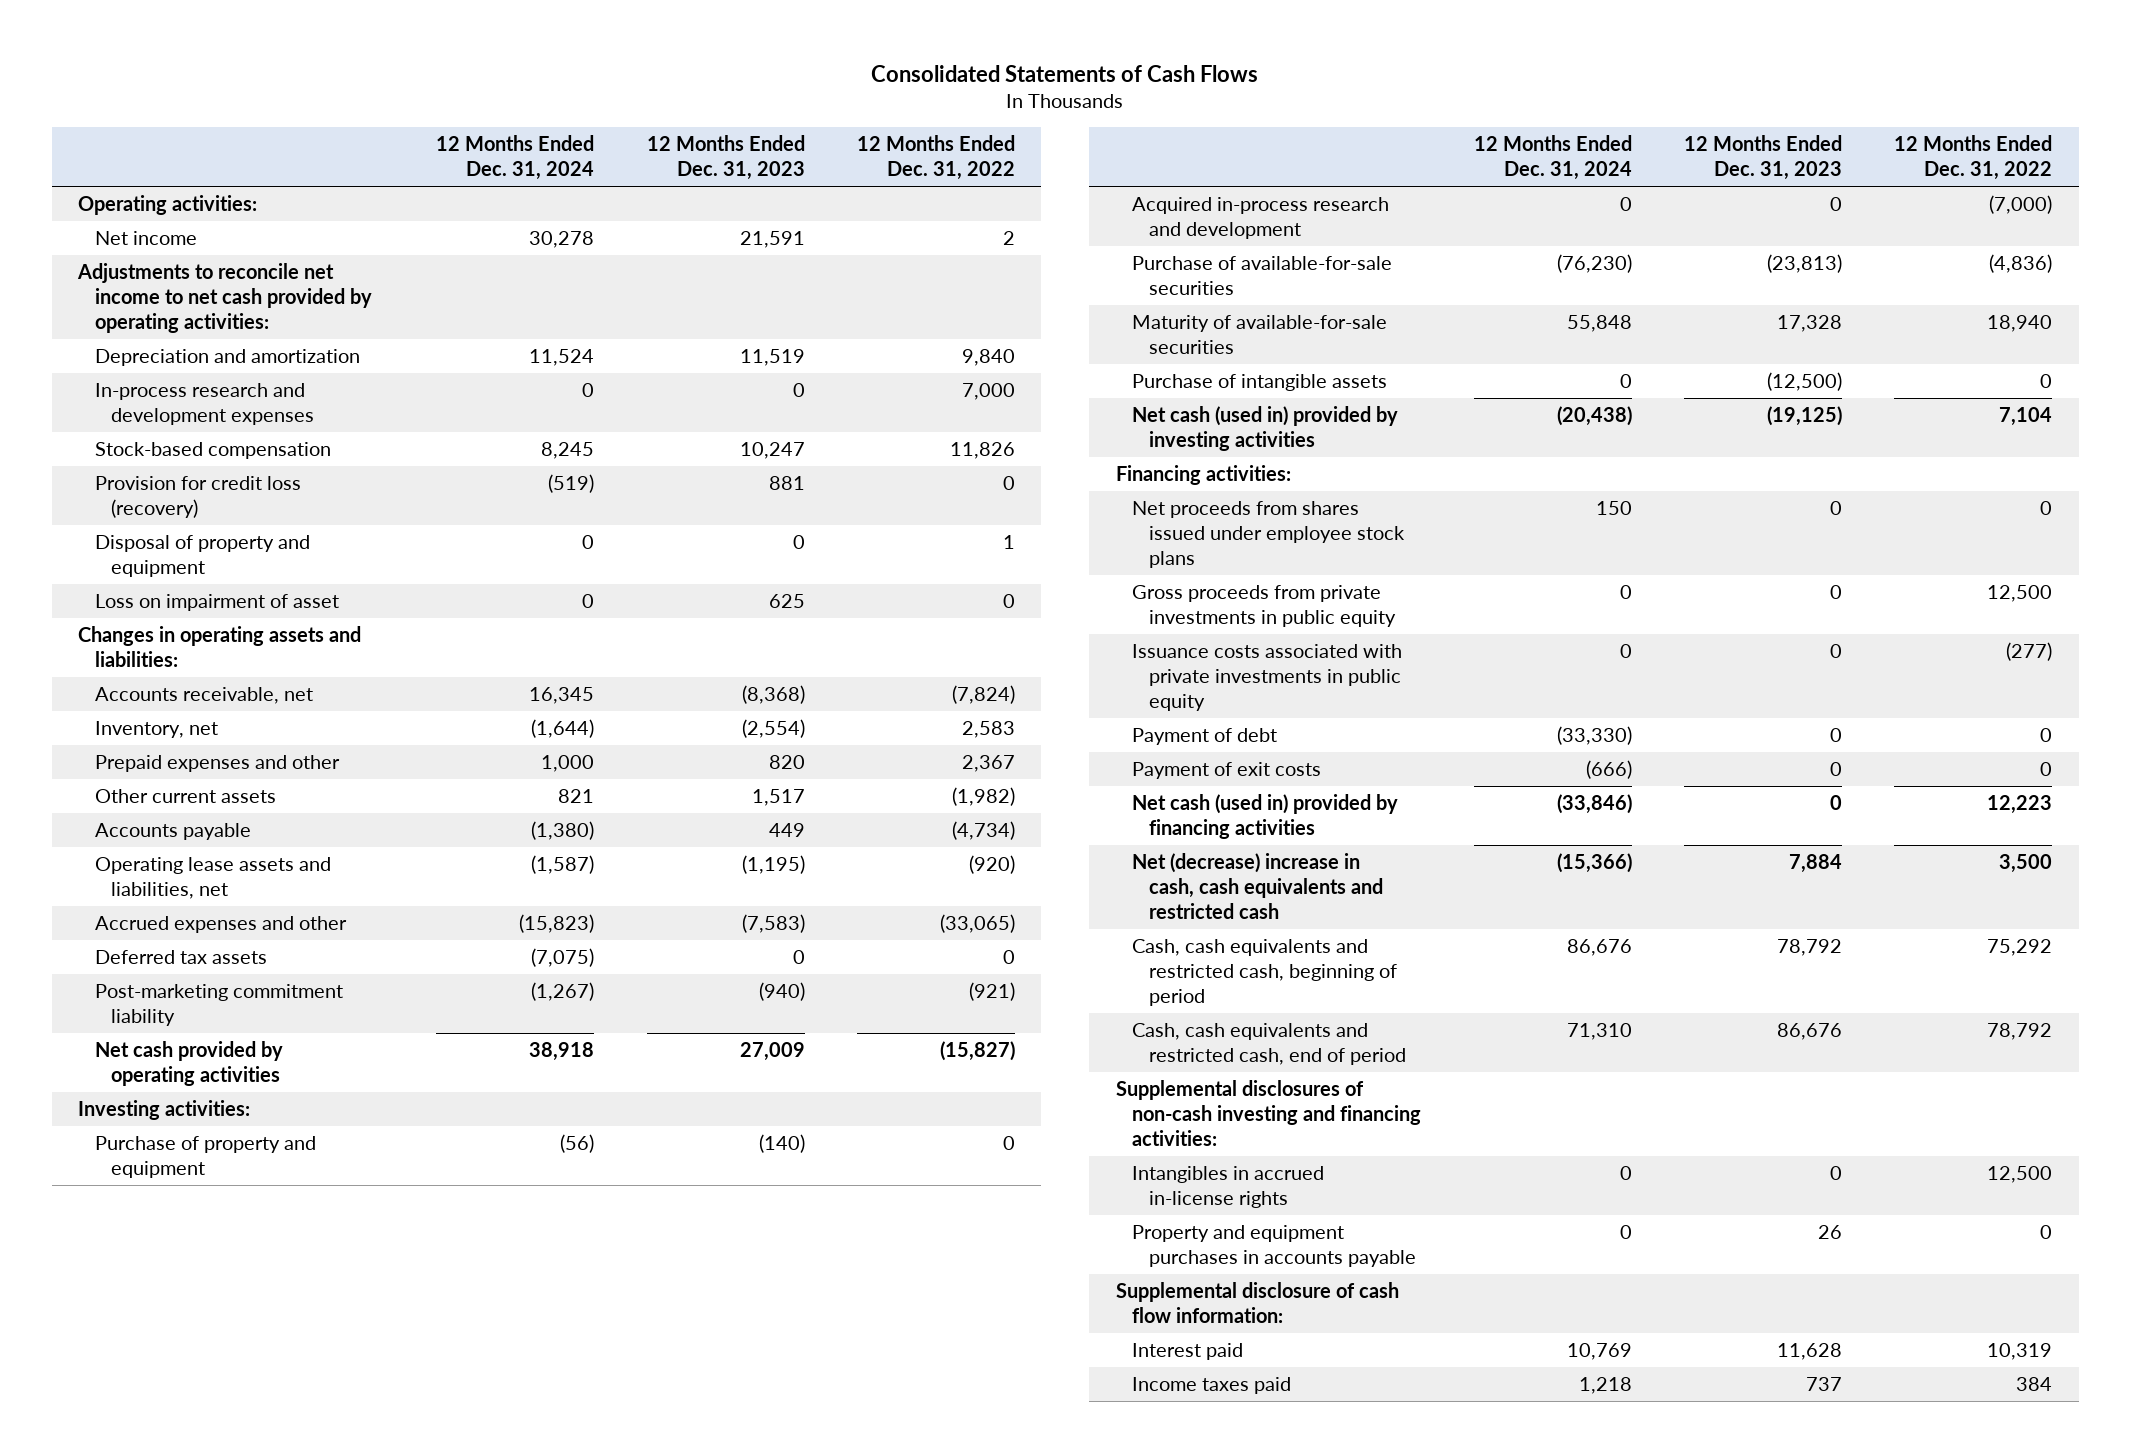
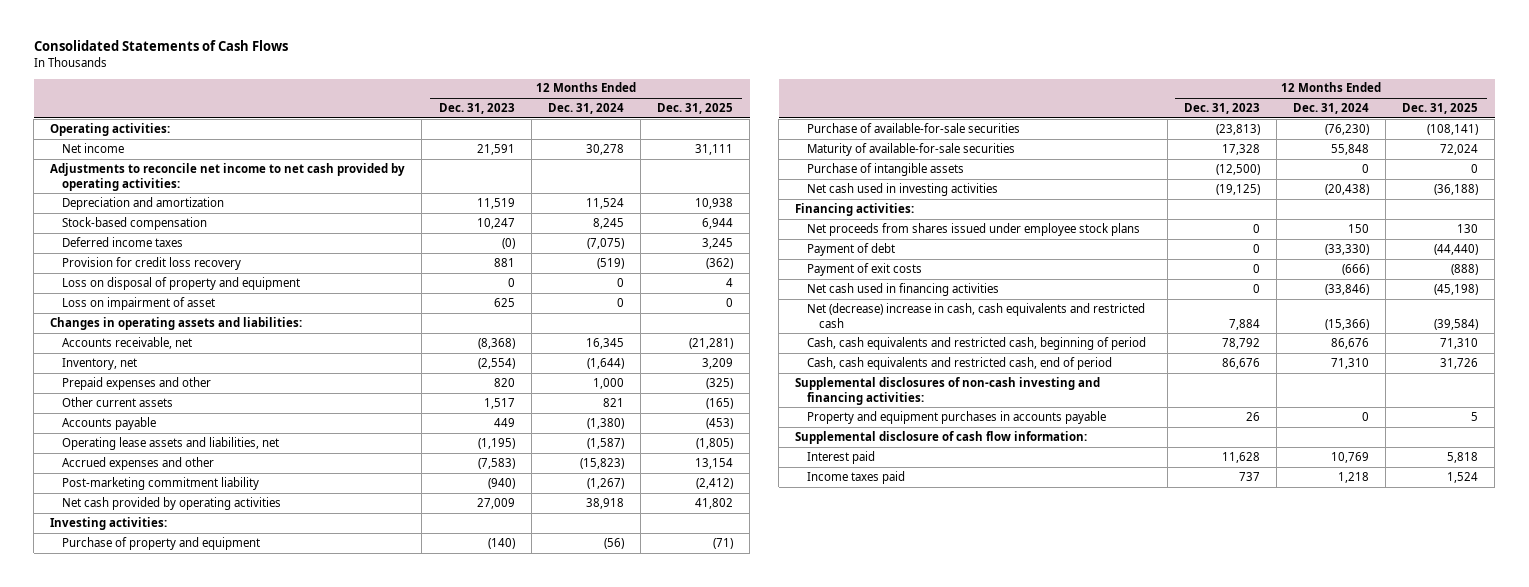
[856,135,1015,181] 12 Months Ended Dec. 31, 2022 -> none
none -> [657,102,734,114] Dec. 31, 2025
[94,383,315,425] In-process research and development expenses -> none
none -> [62,236,184,247] Deferred income taxes
[94,476,301,518] Provision for credit loss (recovery) -> [62,256,242,270] Provision for credit loss recovery
[94,535,310,577] Disposal of property and equipment -> [62,276,301,290] Loss on disposal of property and equipment
[94,950,267,965] Deferred tax assets -> none
[1132,197,1390,239] Acquired in-process research and development -> none
[1132,406,1399,451] Net cash (used in) provided by investing activities -> [807,182,999,196] Net cash used in investing activities
[1132,585,1396,627] Gross proceeds from private investments in public equity -> none
[1132,644,1403,711] Issuance costs associated with private investments in public equity -> none
[1132,794,1399,839] Net cash (used in) provided by financing activities -> [807,282,1000,296] Net cash used in financing activities
[1132,1166,1325,1208] Intangibles in accrued in-license rights -> none

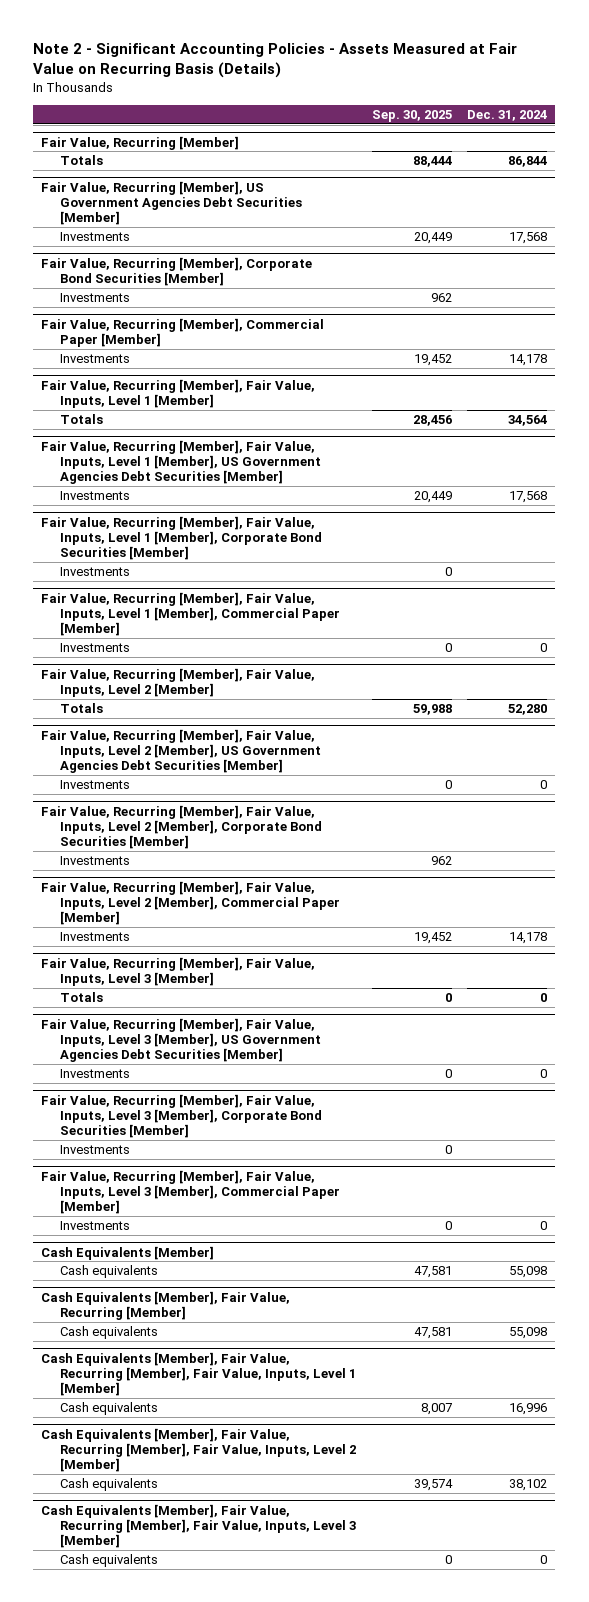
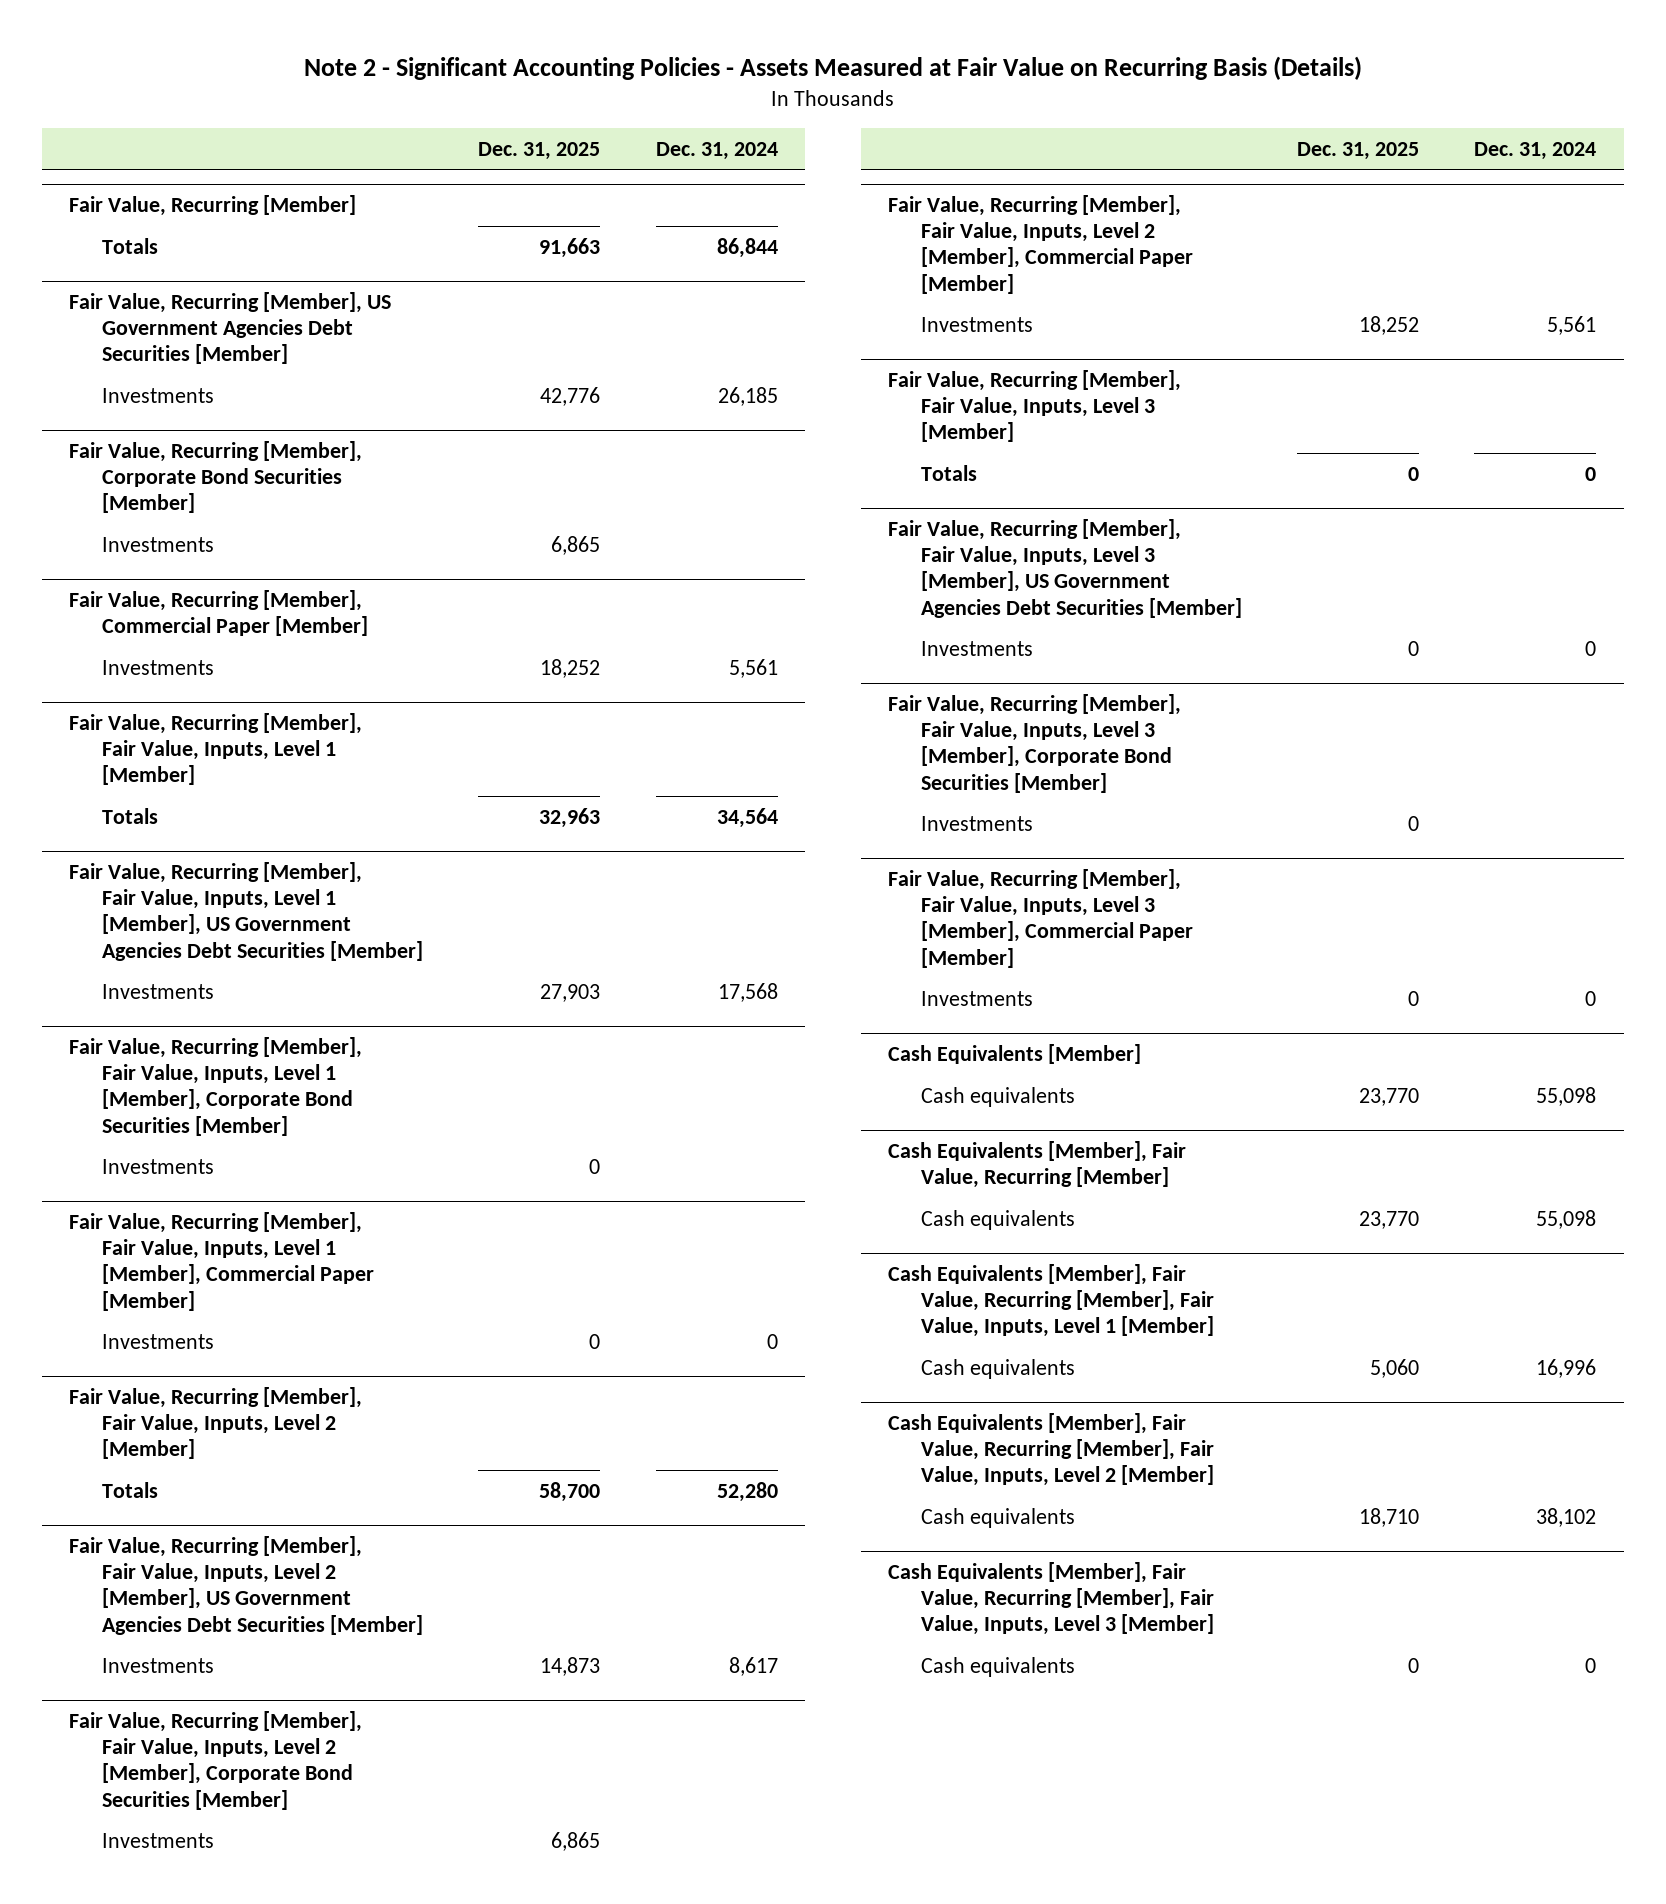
[371,110,452,123] Sep. 30, 2025 -> none
none -> [478,142,601,161] Dec. 31, 2025
[509,232,548,245] 17,568 -> [717,387,778,407] 26,185
[509,354,548,367] 14,178 -> [728,659,778,679] 5,561
[540,780,548,790] 0 -> [728,1657,778,1677] 8,617
[509,932,548,945] 14,178 -> [1547,316,1597,336] 5,561

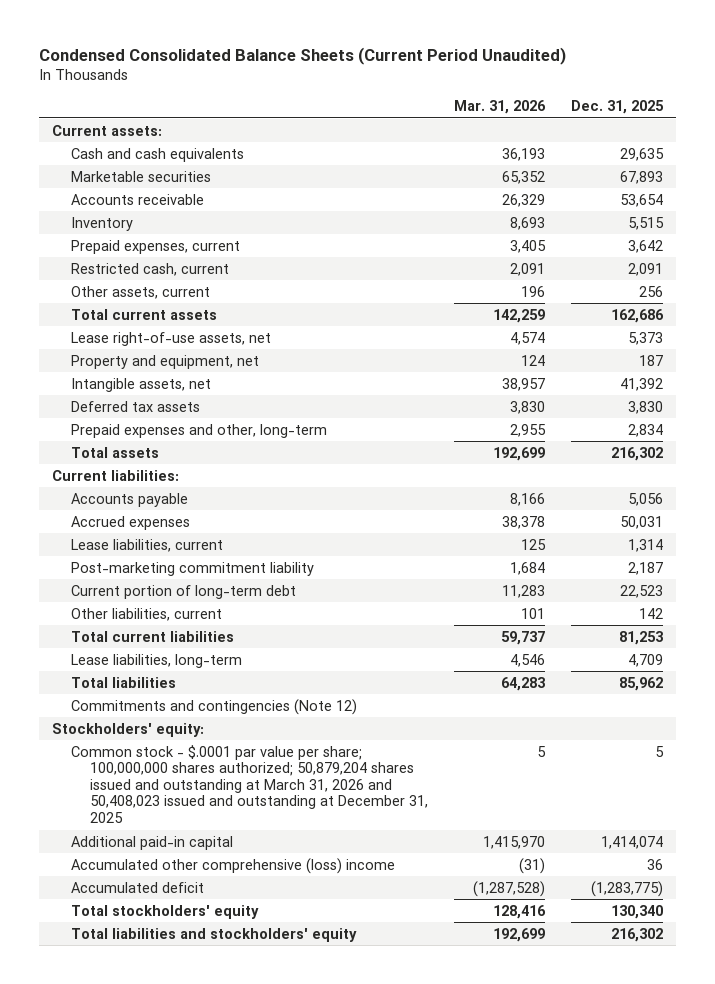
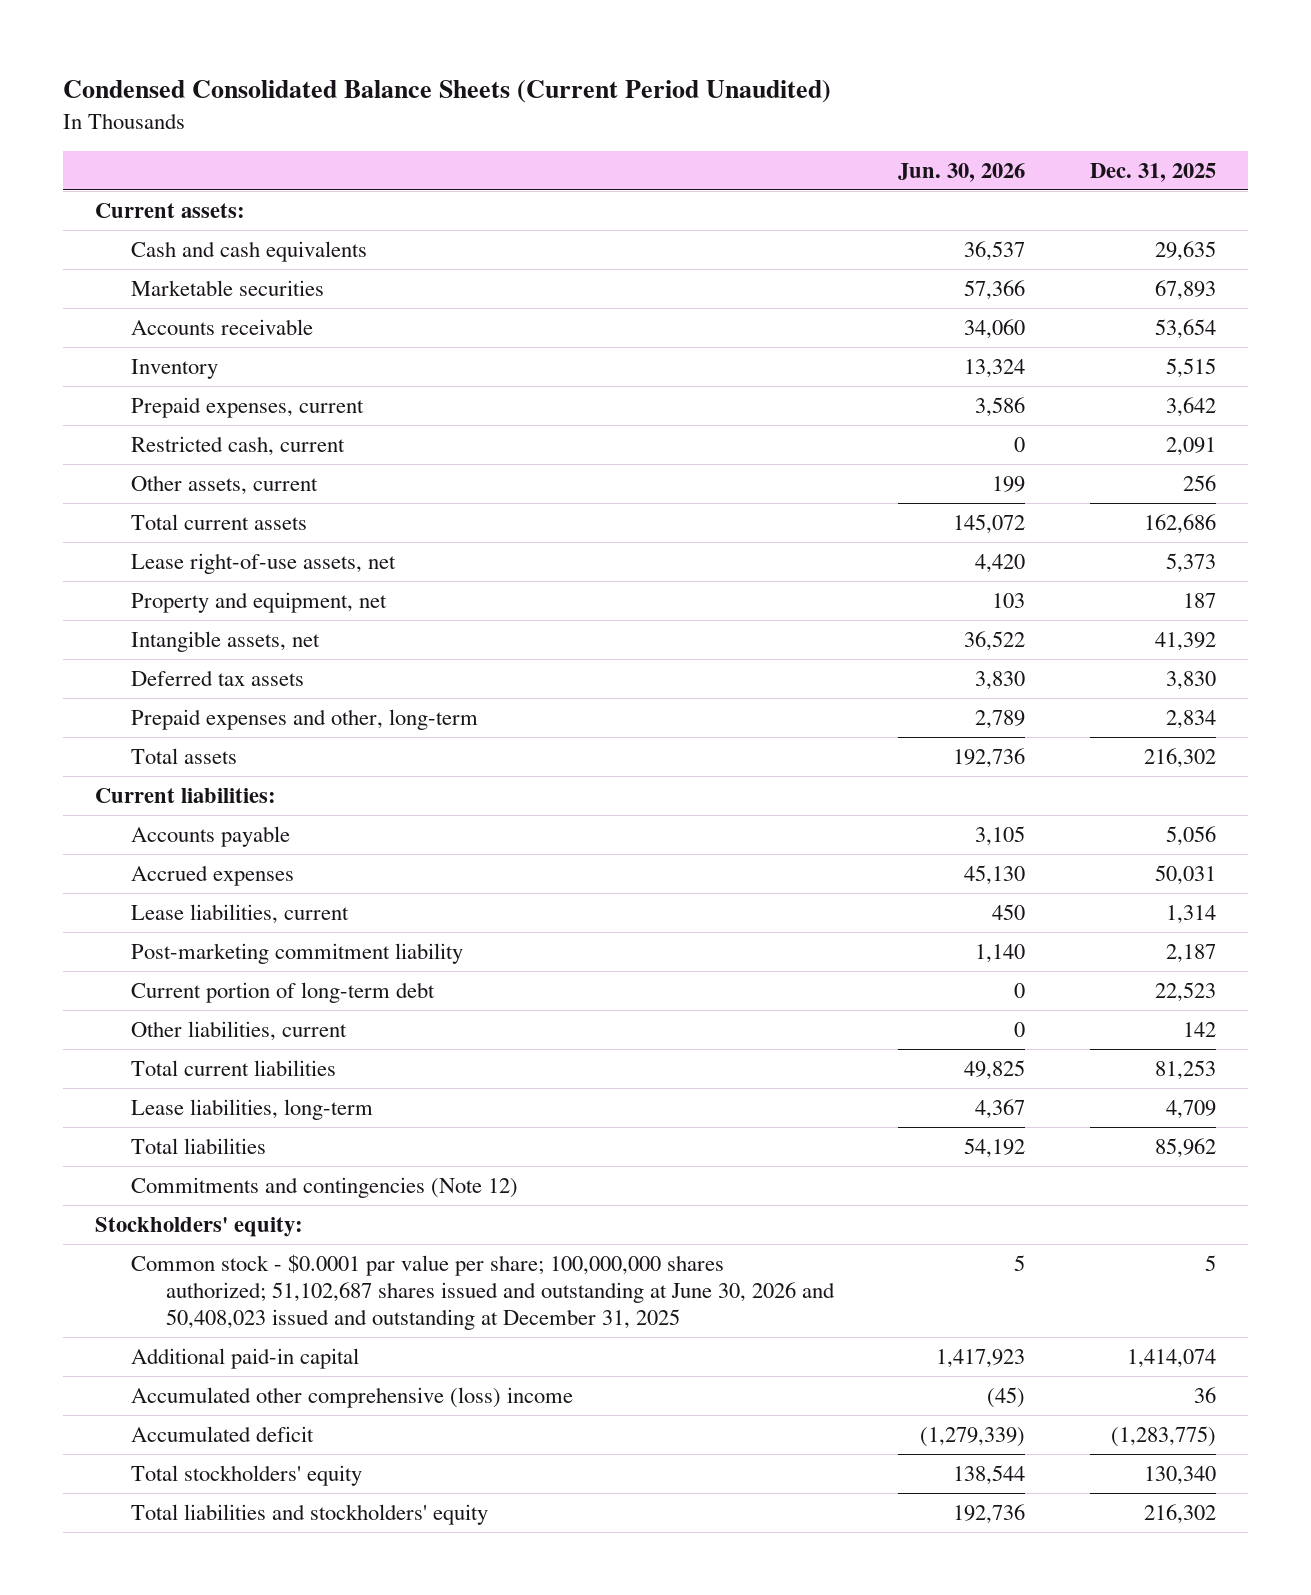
[454,100,547,115] Mar. 31, 2026 -> none
none -> [898,163,1026,183] Jun. 30, 2026
[71,744,429,824] Common stock - $.0001 par value per share; 100,000,000 shares authorized; 50,879,204 shares issued and outstanding at March 31, 2026 and 50,408,023 issued and outstanding at December 31, 2025 -> [130,1253,836,1331] Common stock - $0.0001 par value per share; 100,000,000 shares authorized; 51,102,687 shares issued and outstanding at June 30, 2026 and 50,408,023 issued and outstanding at December 31, 2025

